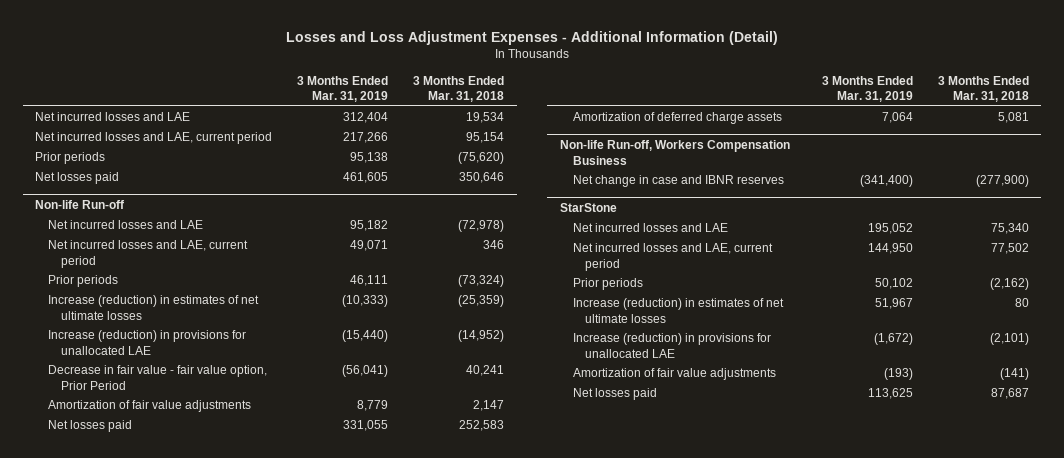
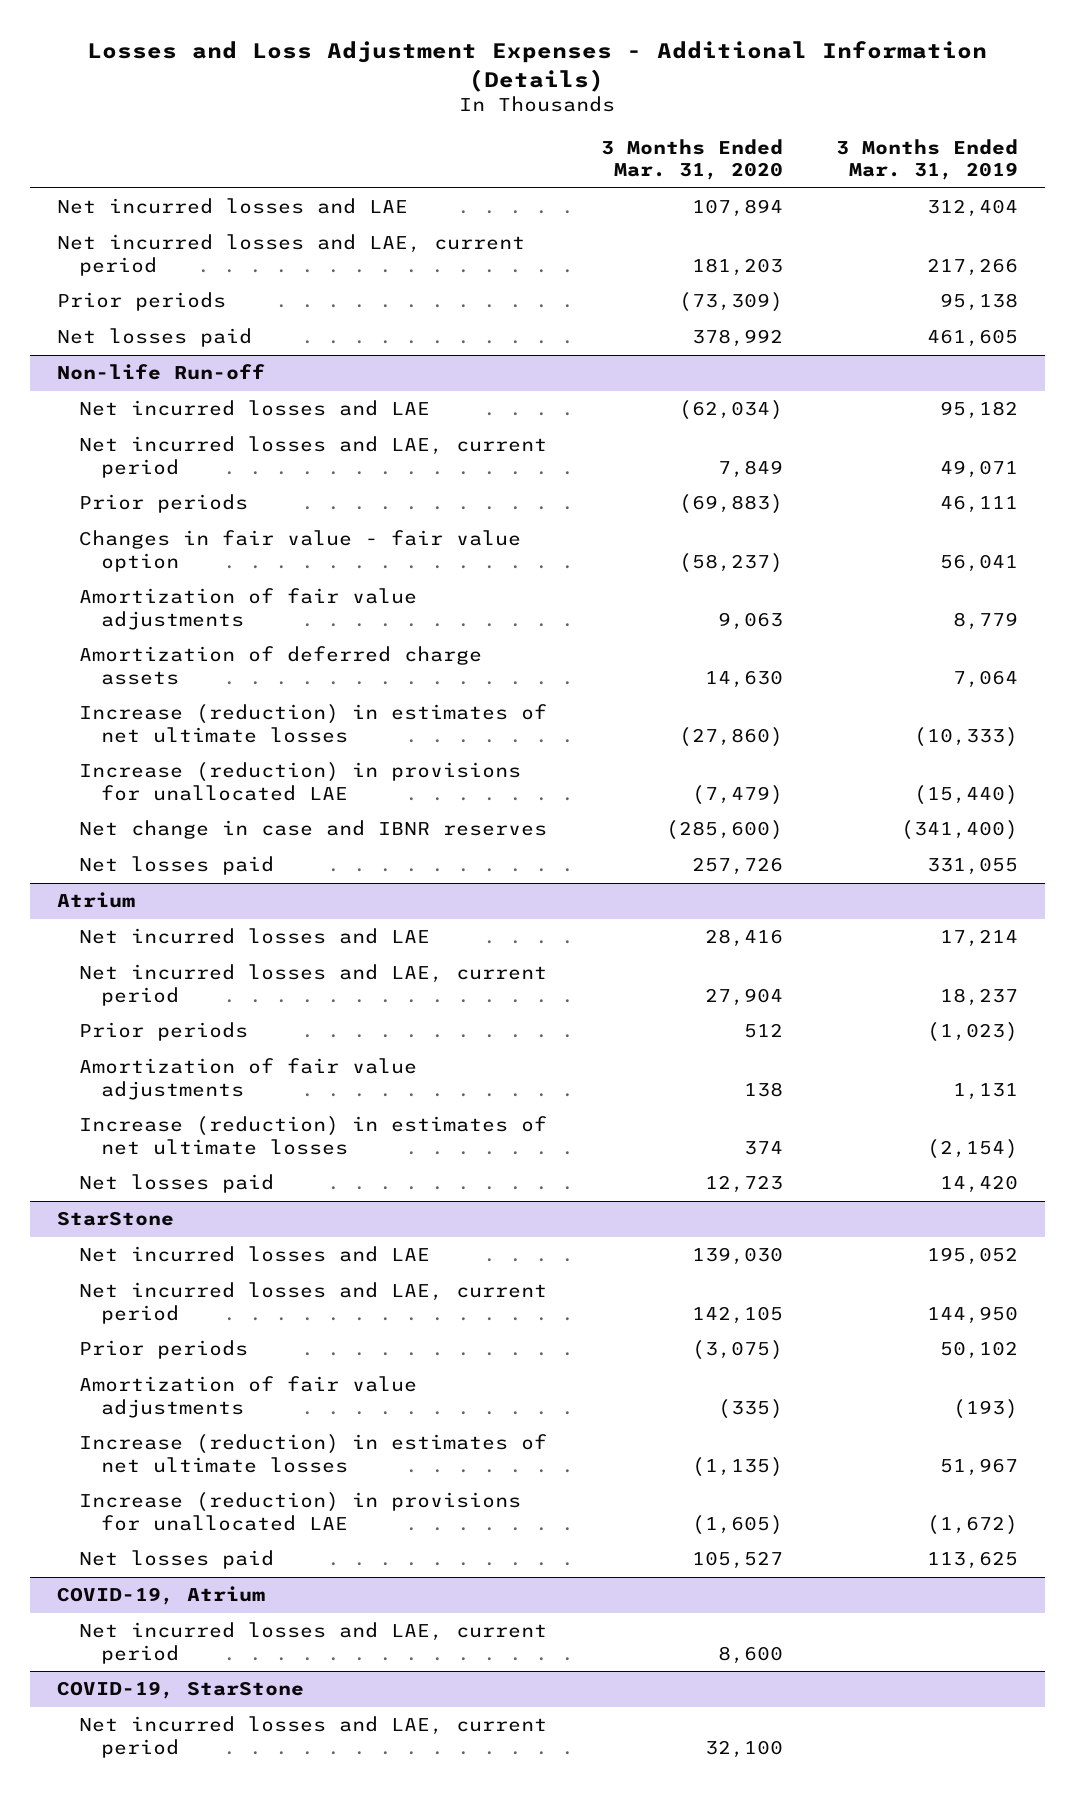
[286,30,779,45] Losses and Loss Adjustment Expenses - Additional Information (Detail) -> [87,41,988,92] Losses and Loss Adjustment Expenses - Additional Information (Details)
[413,75,505,103] 3 Months Ended Mar. 31, 2018 -> none
none -> [600,138,783,181] 3 Months Ended Mar. 31, 2020
[48,365,268,390] Decrease in fair value - fair value option, Prior Period -> [78,530,521,572] Changes in fair value - fair value option
[342,365,389,378] (56,041) -> [940,553,1019,572] 56,041
[559,139,790,165] Non-life Run-off, Workers Compensation Business -> none
[48,295,260,320] Increase (reduction) in estimates of net ultimate losses -> [78,704,547,743] Increase (reduction) in estimates of net ultimate losses
[48,330,247,355] Increase (reduction) in provisions for unallocated LAE -> [78,762,521,801] Increase (reduction) in provisions for unallocated LAE
[48,420,133,433] Net losses paid -> [78,856,274,876] Net losses paid
none -> [56,892,135,909] Atrium
none -> [78,928,430,945] Net incurred losses and LAE
none -> [78,964,547,1006] Net incurred losses and LAE, current period
none -> [78,1022,248,1042] Prior periods
none -> [78,1058,417,1100] Amortization of fair value adjustments
none -> [78,1116,547,1155] Increase (reduction) in estimates of net ultimate losses
none -> [78,1174,274,1194] Net losses paid
[572,368,776,381] Amortization of fair value adjustments -> [78,1376,417,1418] Amortization of fair value adjustments
none -> [56,1586,265,1606] COVID-19, Atrium
none -> [78,1622,547,1664] Net incurred losses and LAE, current period
none -> [56,1681,304,1700] COVID-19, StarStone
none -> [78,1716,547,1758] Net incurred losses and LAE, current period

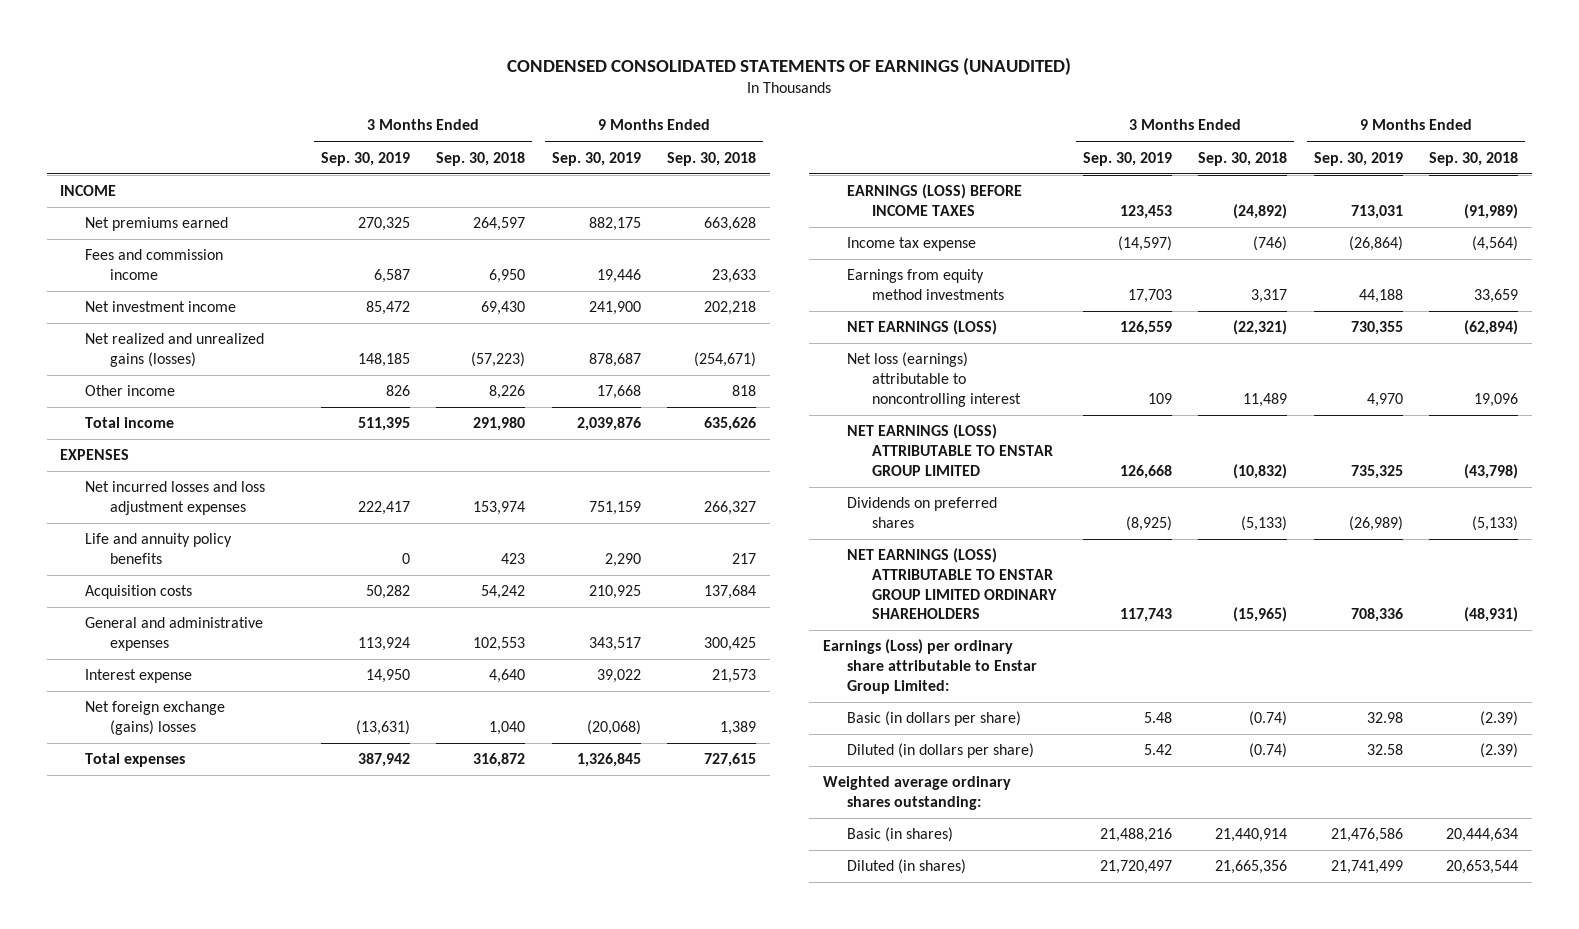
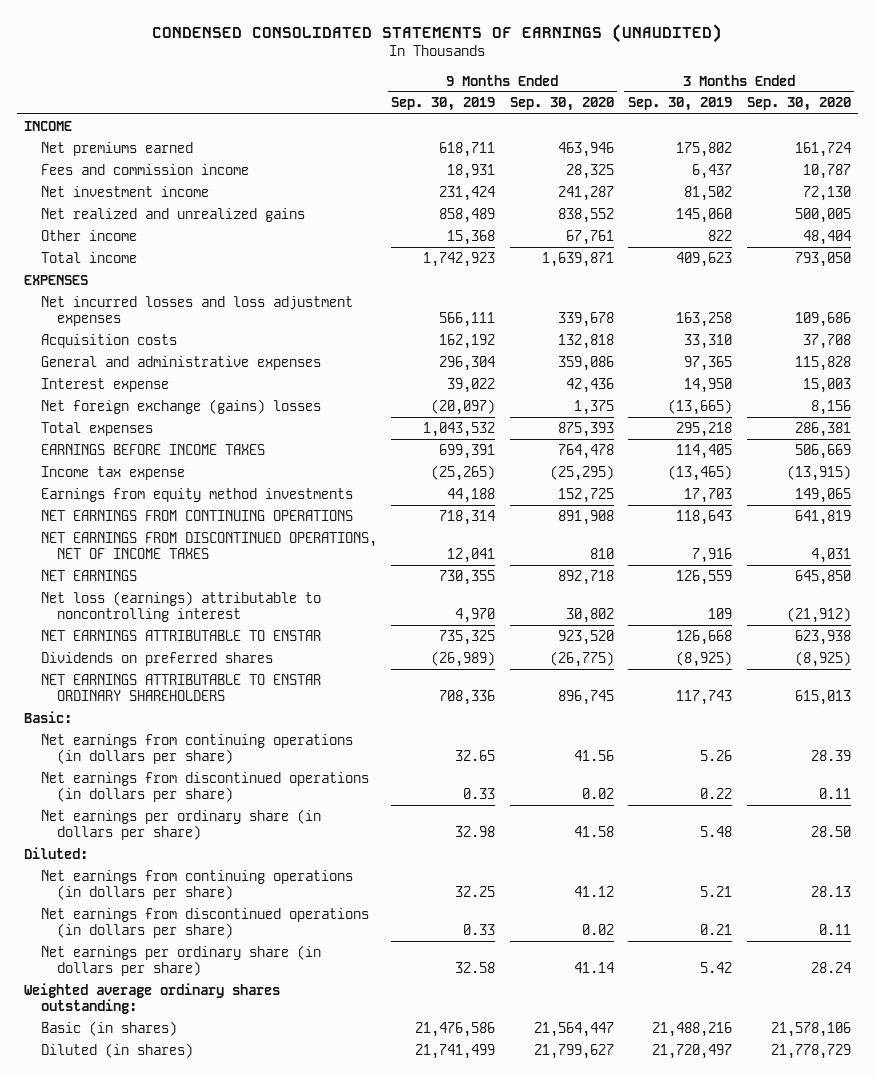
[436,151,526,166] Sep. 30, 2018 -> none
[667,151,757,166] Sep. 30, 2018 -> none
none -> [509,97,614,112] Sep. 30, 2020
none -> [746,97,851,112] Sep. 30, 2020
[357,217,410,232] 270,325 -> [676,141,733,157] 175,802
[588,217,641,232] 882,175 -> [439,141,496,157] 618,711
[373,268,410,283] 6,587 -> [692,163,733,179] 6,437
[596,268,641,283] 19,446 -> [447,163,496,179] 18,931
[365,301,410,316] 85,472 -> [684,185,733,201] 81,502
[588,301,641,316] 241,900 -> [439,185,496,201] 231,424
[85,333,265,367] Net realized and unrealized gains (losses) -> [40,207,305,222] Net realized and unrealized gains
[357,352,410,367] 148,185 -> [676,207,733,223] 145,060
[588,352,641,367] 878,687 -> [439,207,496,223] 858,489
[385,385,410,397] 826 -> [708,229,733,241] 822
[596,385,641,400] 17,668 -> [447,229,496,245] 15,368
[357,417,410,432] 511,395 -> [676,251,733,267] 409,623
[576,417,641,432] 2,039,876 -> [423,251,496,267] 1,742,923
[85,533,233,564] Life and annuity policy benefits -> none
[357,500,410,515] 222,417 -> [676,311,733,327] 163,258
[588,500,641,515] 751,159 -> [439,311,496,327] 566,111
[365,585,410,600] 50,282 -> [684,333,733,349] 33,310
[588,585,641,600] 210,925 -> [439,333,496,349] 162,192
[357,636,410,651] 113,924 -> [684,355,733,371] 97,365
[588,636,641,651] 343,517 -> [439,355,496,371] 296,304
[355,719,410,735] (13,631) -> [668,398,733,415] (13,665)
[586,719,641,735] (20,068) -> [431,398,496,415] (20,097)
[357,753,410,768] 387,942 -> [676,421,733,437] 295,218
[576,753,641,768] 1,326,845 -> [423,421,496,437] 1,043,532
[847,184,1023,216] EARNINGS (LOSS) BEFORE INCOME TAXES -> [40,443,265,455] EARNINGS BEFORE INCOME TAXES
[1119,204,1172,219] 123,453 -> [676,443,733,459] 114,405
[1350,204,1403,219] 713,031 -> [439,443,496,459] 699,391
[1117,236,1172,252] (14,597) -> [668,464,733,481] (13,465)
[1348,236,1403,252] (26,864) -> [431,464,496,481] (25,265)
none -> [40,509,353,521] NET EARNINGS FROM CONTINUING OPERATIONS
none -> [40,531,377,559] NET EARNINGS FROM DISCONTINUED OPERATIONS, NET OF INCOME TAXES
[847,320,998,336] NET EARNINGS (LOSS) -> [40,569,137,581] NET EARNINGS
[847,424,1054,476] NET EARNINGS (LOSS) ATTRIBUTABLE TO ENSTAR GROUP LIMITED -> [40,629,321,641] NET EARNINGS ATTRIBUTABLE TO ENSTAR
[847,548,1058,620] NET EARNINGS (LOSS) ATTRIBUTABLE TO ENSTAR GROUP LIMITED ORDINARY SHAREHOLDERS -> [40,673,321,701] NET EARNINGS ATTRIBUTABLE TO ENSTAR ORDINARY SHAREHOLDERS
[822,639,1038,694] Earnings (Loss) per ordinary share attributable to Enstar Group Limited: -> [24,710,73,723] Basic:
none -> [40,733,353,764] Net earnings from continuing operations (in dollars per share)
none -> [40,771,369,802] Net earnings from discontinued operations (in dollars per share)
[847,711,1022,727] Basic (in dollars per share) -> [40,808,321,840] Net earnings per ordinary share (in dollars per share)
none -> [24,846,89,859] Diluted:
none -> [40,869,353,900] Net earnings from continuing operations (in dollars per share)
none -> [40,907,369,938] Net earnings from discontinued operations (in dollars per share)
[847,743,1035,759] Diluted (in dollars per share) -> [40,944,321,976] Net earnings per ordinary share (in dollars per share)

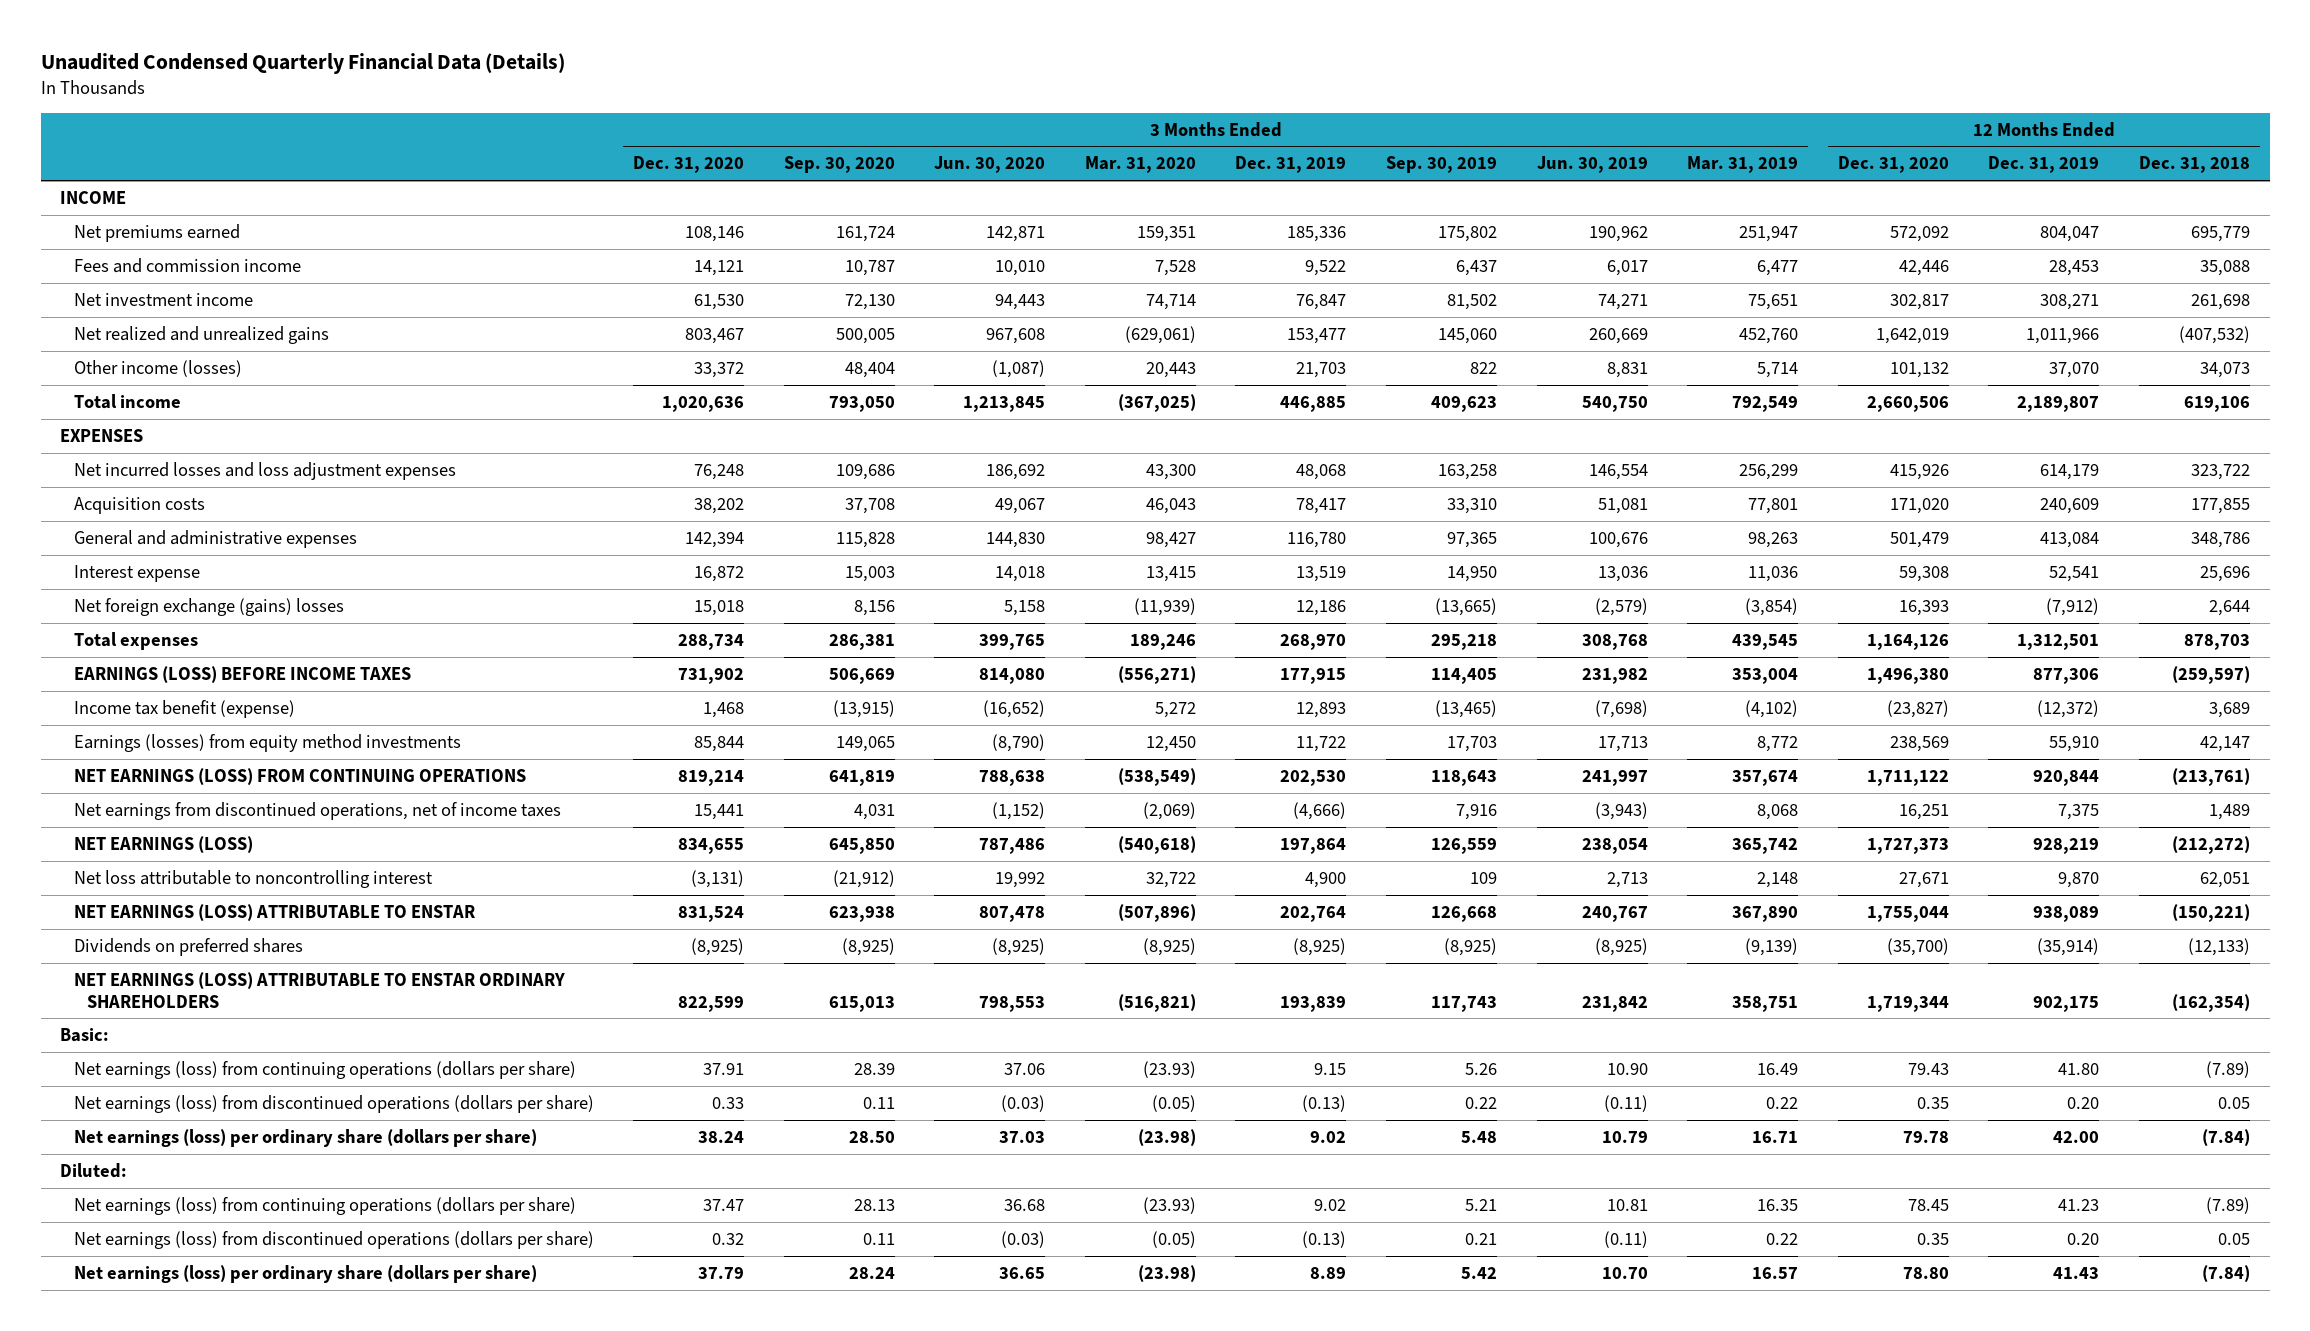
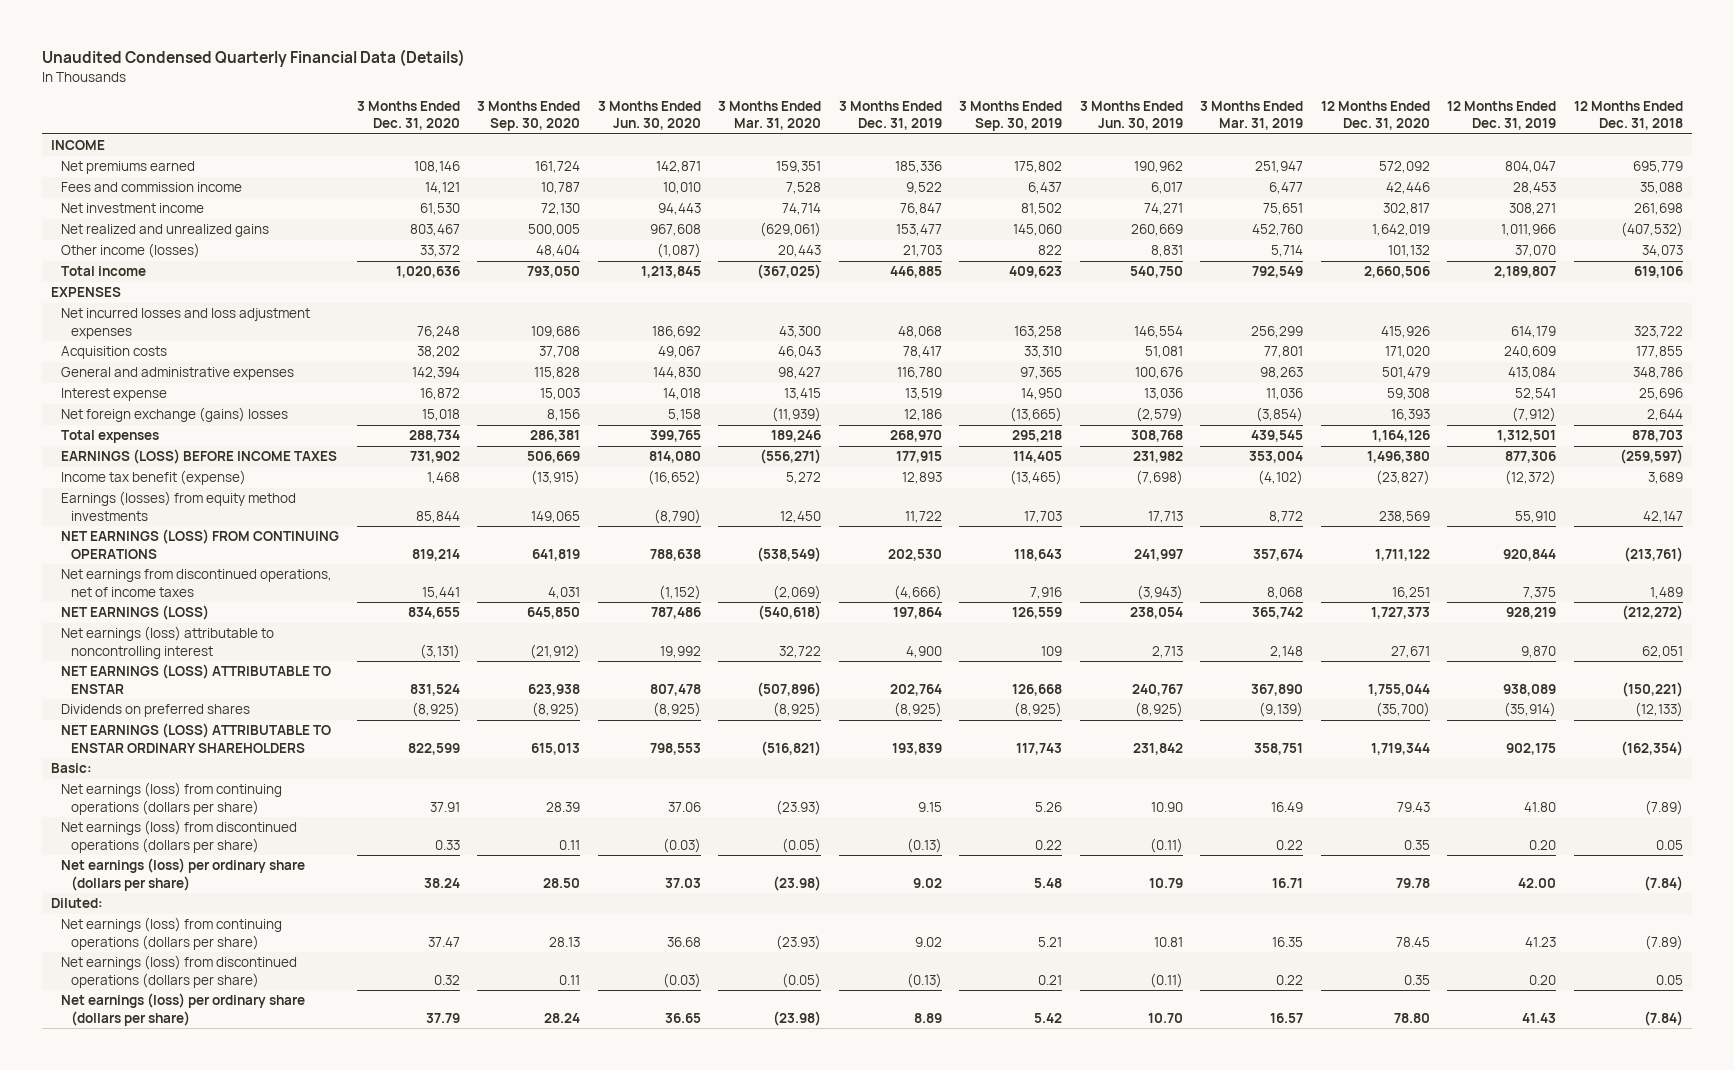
[73,869,433,888] Net loss attributable to noncontrolling interest -> [61,626,275,659] Net earnings (loss) attributable to noncontrolling interest

